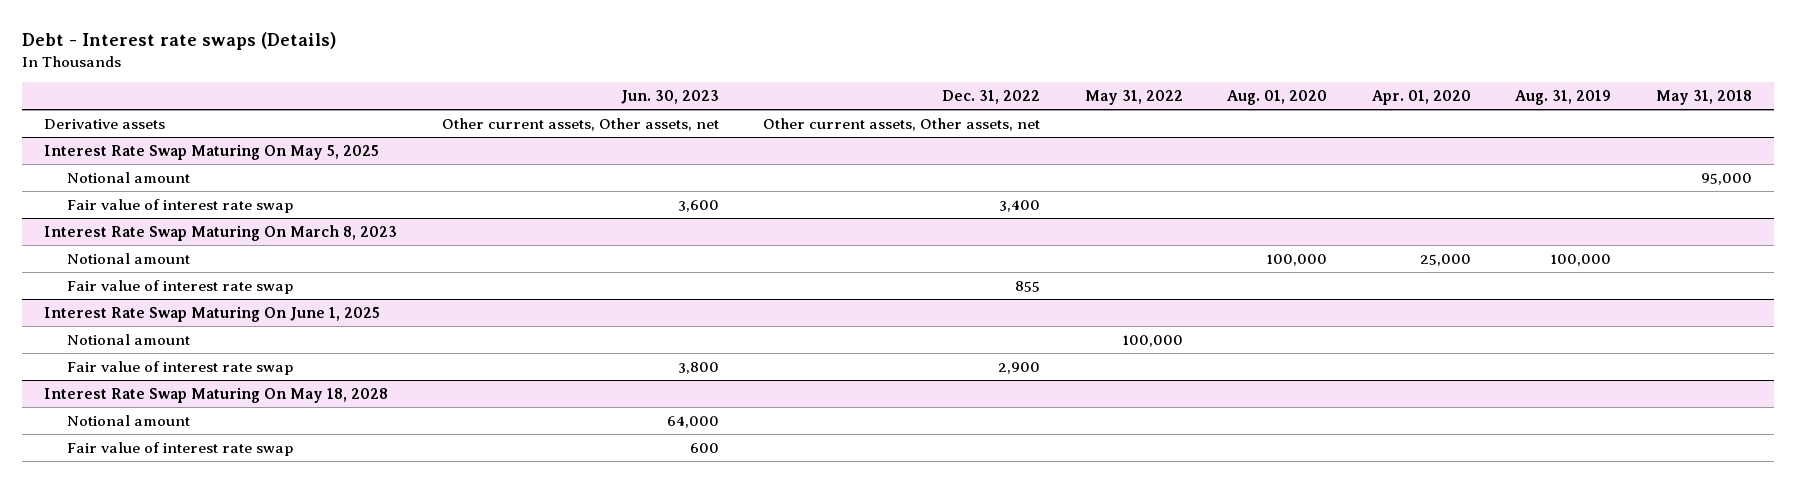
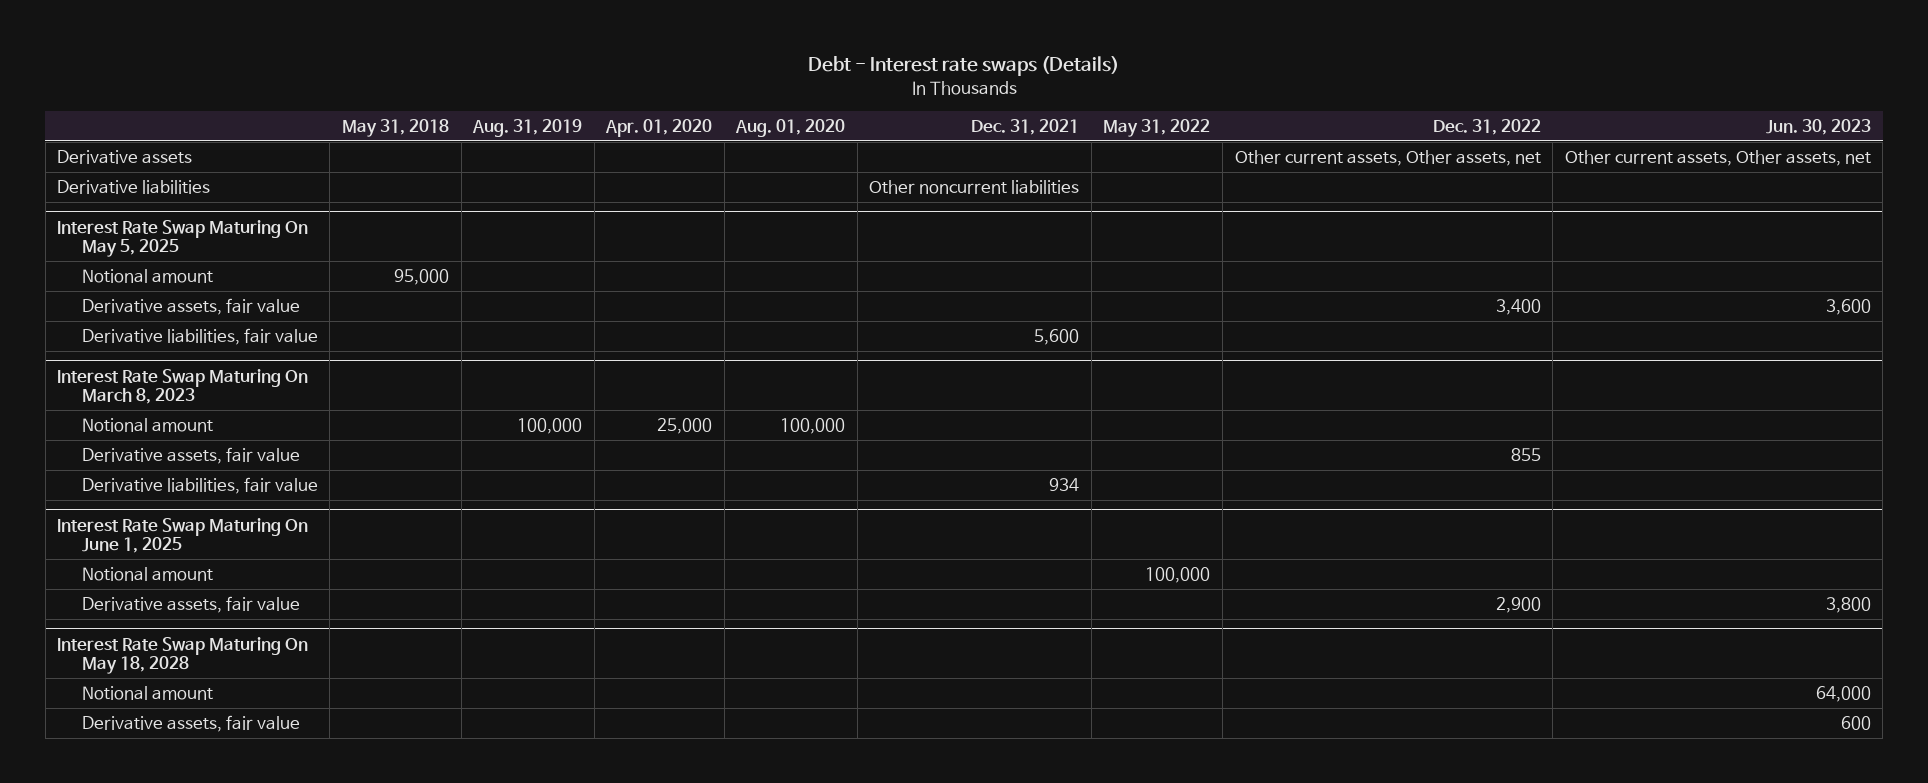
none -> [971,118,1080,135] Dec. 31, 2021
none -> [57,180,211,195] Derivative liabilities
[66,198,294,213] Fair value of interest rate swap -> [81,298,300,316] Derivative assets, fair value
none -> [81,328,318,346] Derivative liabilities, fair value
[66,279,294,294] Fair value of interest rate swap -> [81,447,300,465] Derivative assets, fair value
none -> [81,477,318,495] Derivative liabilities, fair value
[66,360,294,375] Fair value of interest rate swap -> [81,596,300,614] Derivative assets, fair value
[66,441,294,456] Fair value of interest rate swap -> [81,715,300,733] Derivative assets, fair value

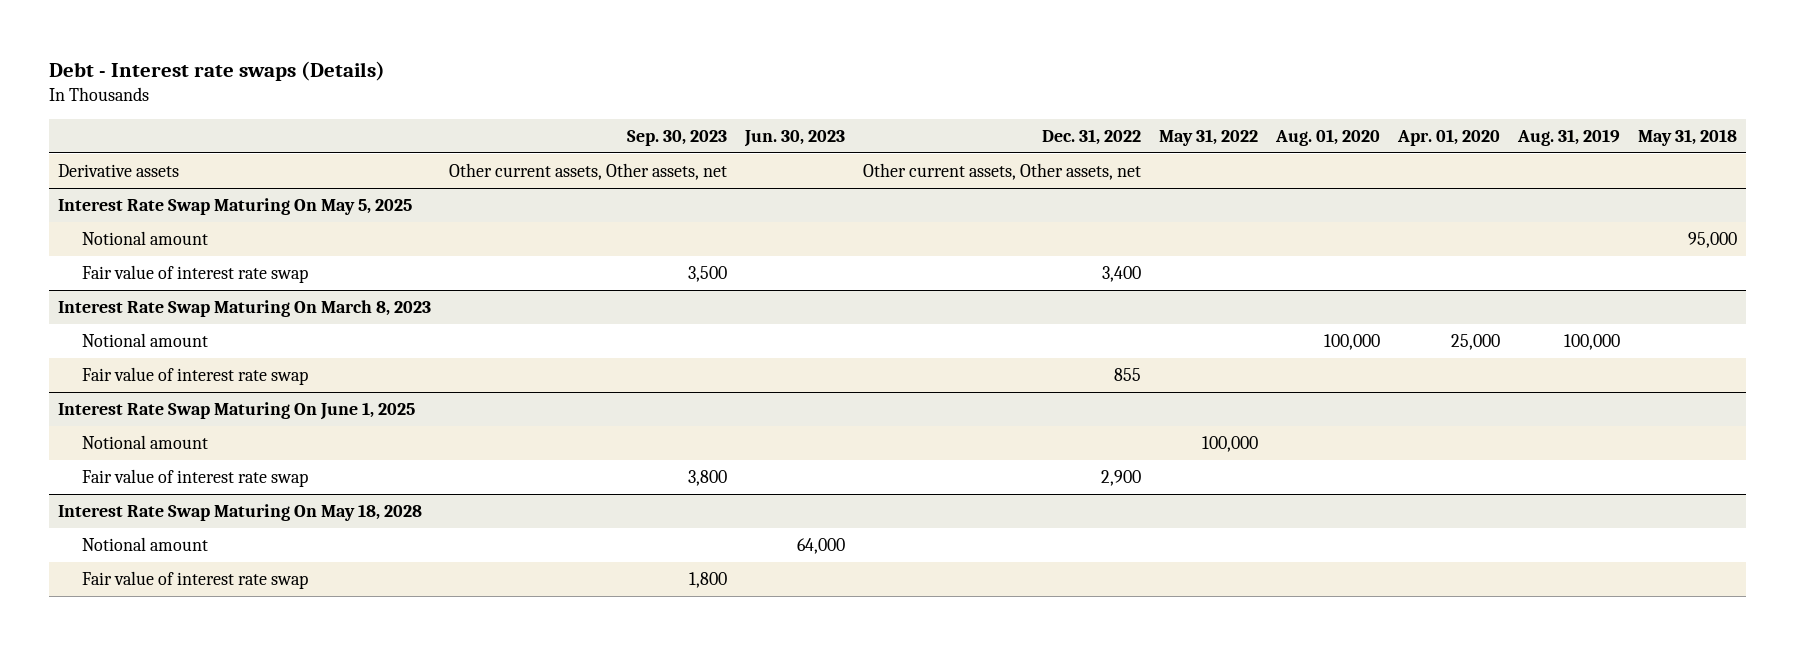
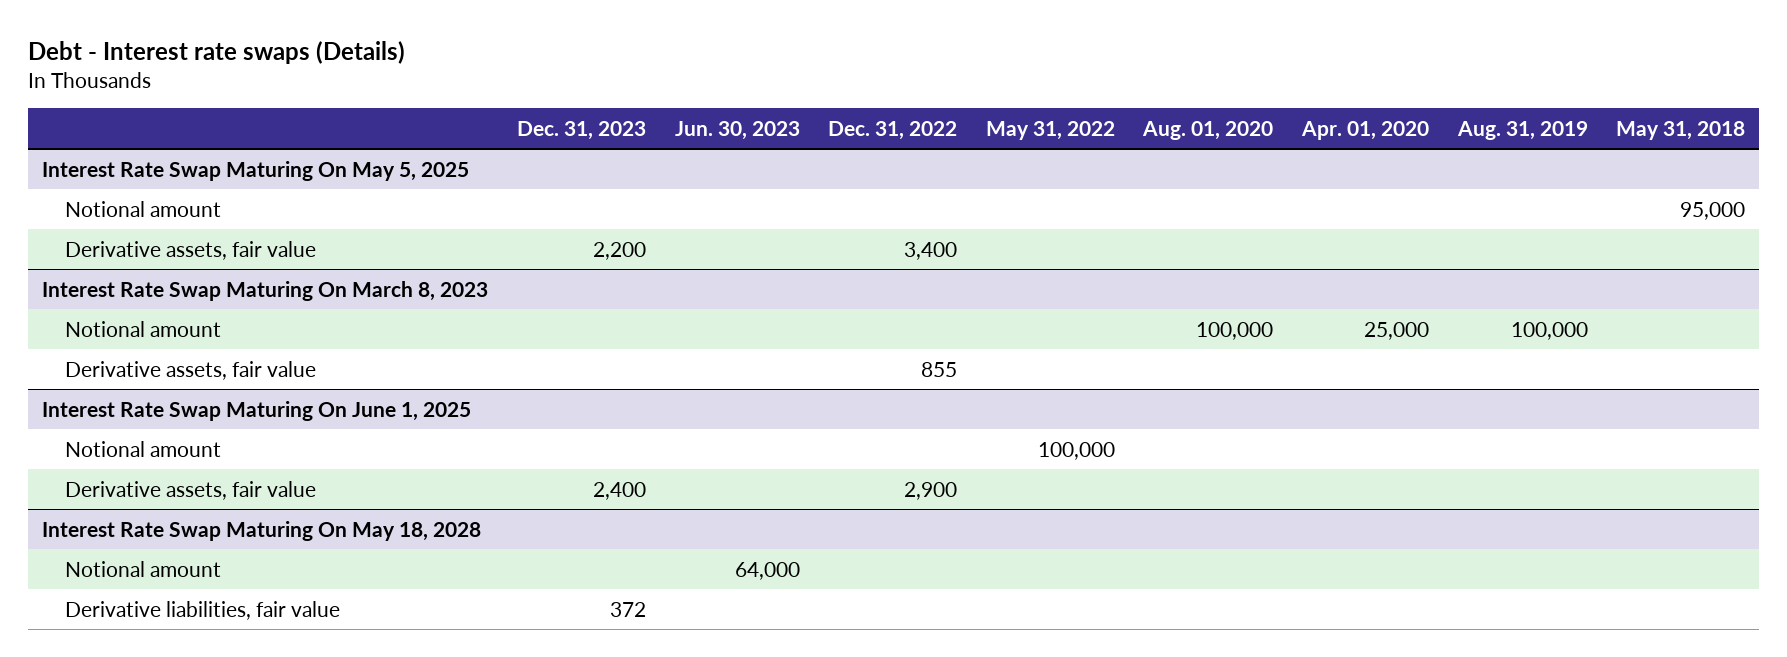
[627,129,728,146] Sep. 30, 2023 -> none
none -> [516,120,646,140] Dec. 31, 2023
[58,163,180,177] Derivative assets -> none
[82,264,309,283] Fair value of interest rate swap -> [64,240,316,260] Derivative assets, fair value
[82,366,309,385] Fair value of interest rate swap -> [64,360,316,380] Derivative assets, fair value
[82,468,309,487] Fair value of interest rate swap -> [64,480,316,500] Derivative assets, fair value
[82,570,309,589] Fair value of interest rate swap -> none
none -> [64,600,340,620] Derivative liabilities, fair value

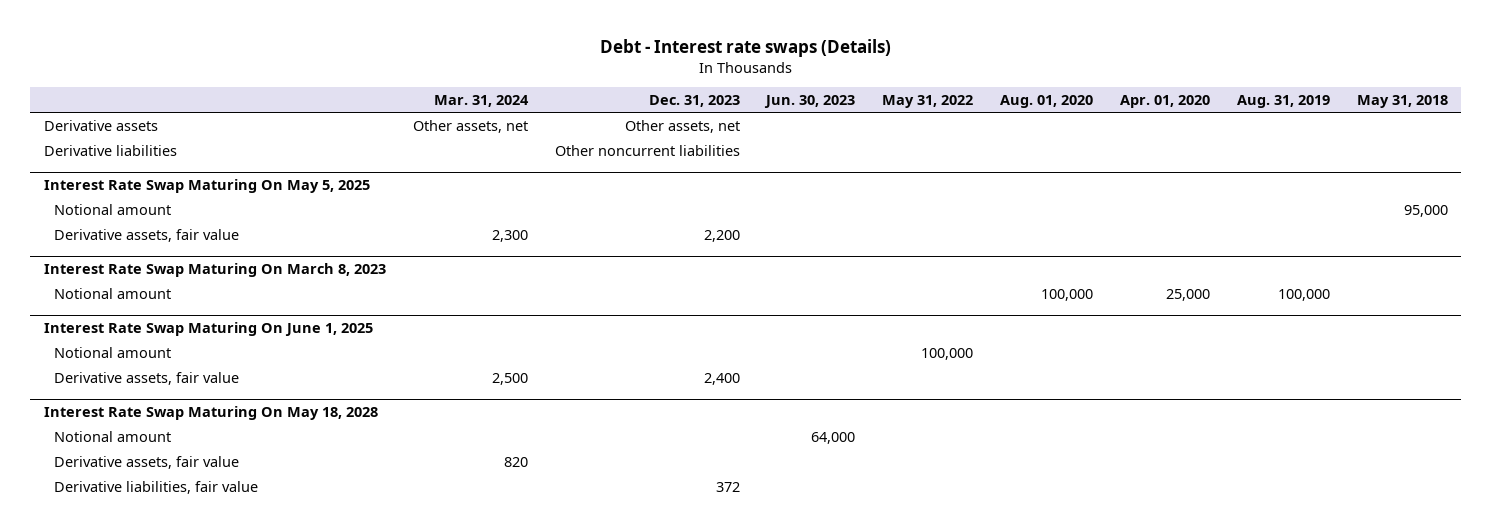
[828,120,958,140] Dec. 31, 2022 -> none
none -> [433,94,529,107] Mar. 31, 2024
none -> [43,119,158,131] Derivative assets
none -> [43,144,177,156] Derivative liabilities
[64,360,316,380] Derivative assets, fair value -> none
none -> [54,455,240,469] Derivative assets, fair value

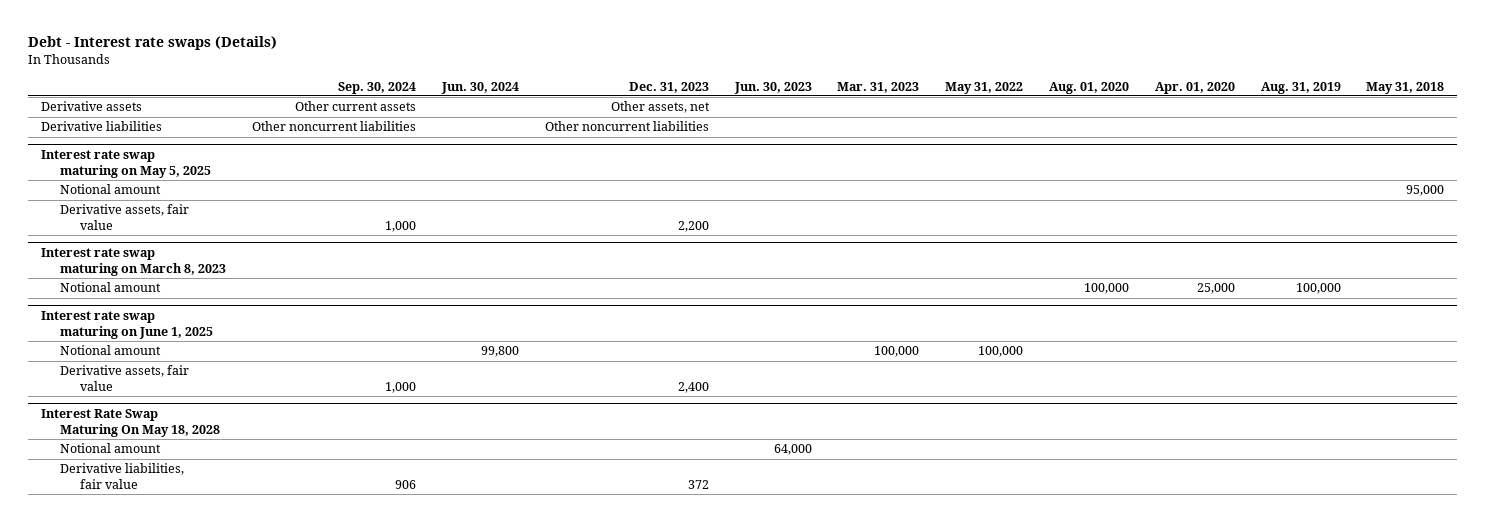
[433,94,529,107] Mar. 31, 2024 -> none
none -> [338,81,417,94] Sep. 30, 2024
none -> [441,81,520,94] Jun. 30, 2024
none -> [837,81,920,93] Mar. 31, 2023
[43,178,370,193] Interest Rate Swap Maturing On May 5, 2025 -> [41,150,212,178] Interest rate swap maturing on May 5, 2025
[43,262,386,277] Interest Rate Swap Maturing On March 8, 2023 -> [41,248,227,276] Interest rate swap maturing on March 8, 2023
[43,321,373,336] Interest Rate Swap Maturing On June 1, 2025 -> [41,311,214,339] Interest rate swap maturing on June 1, 2025
[54,455,240,469] Derivative assets, fair value -> none

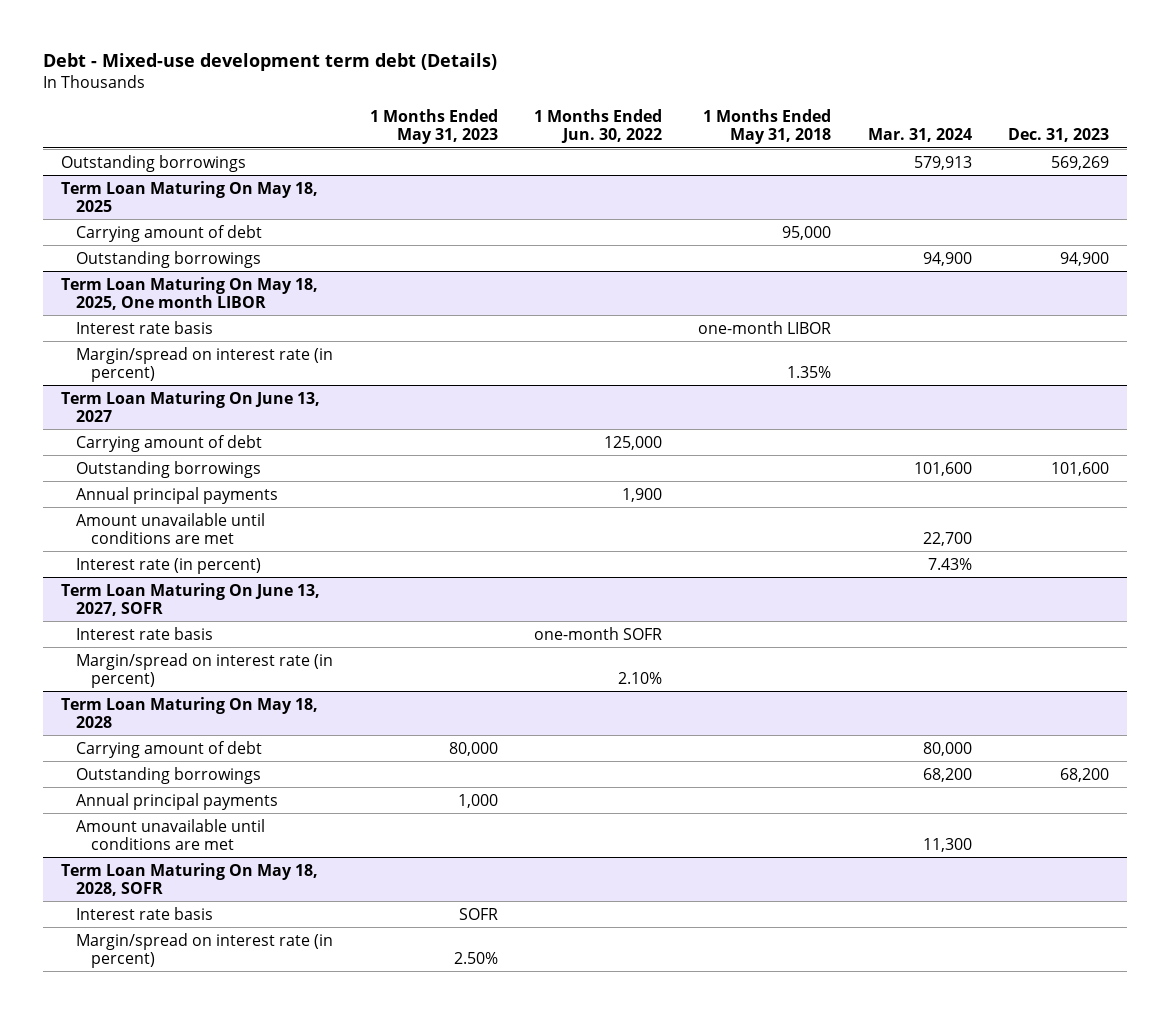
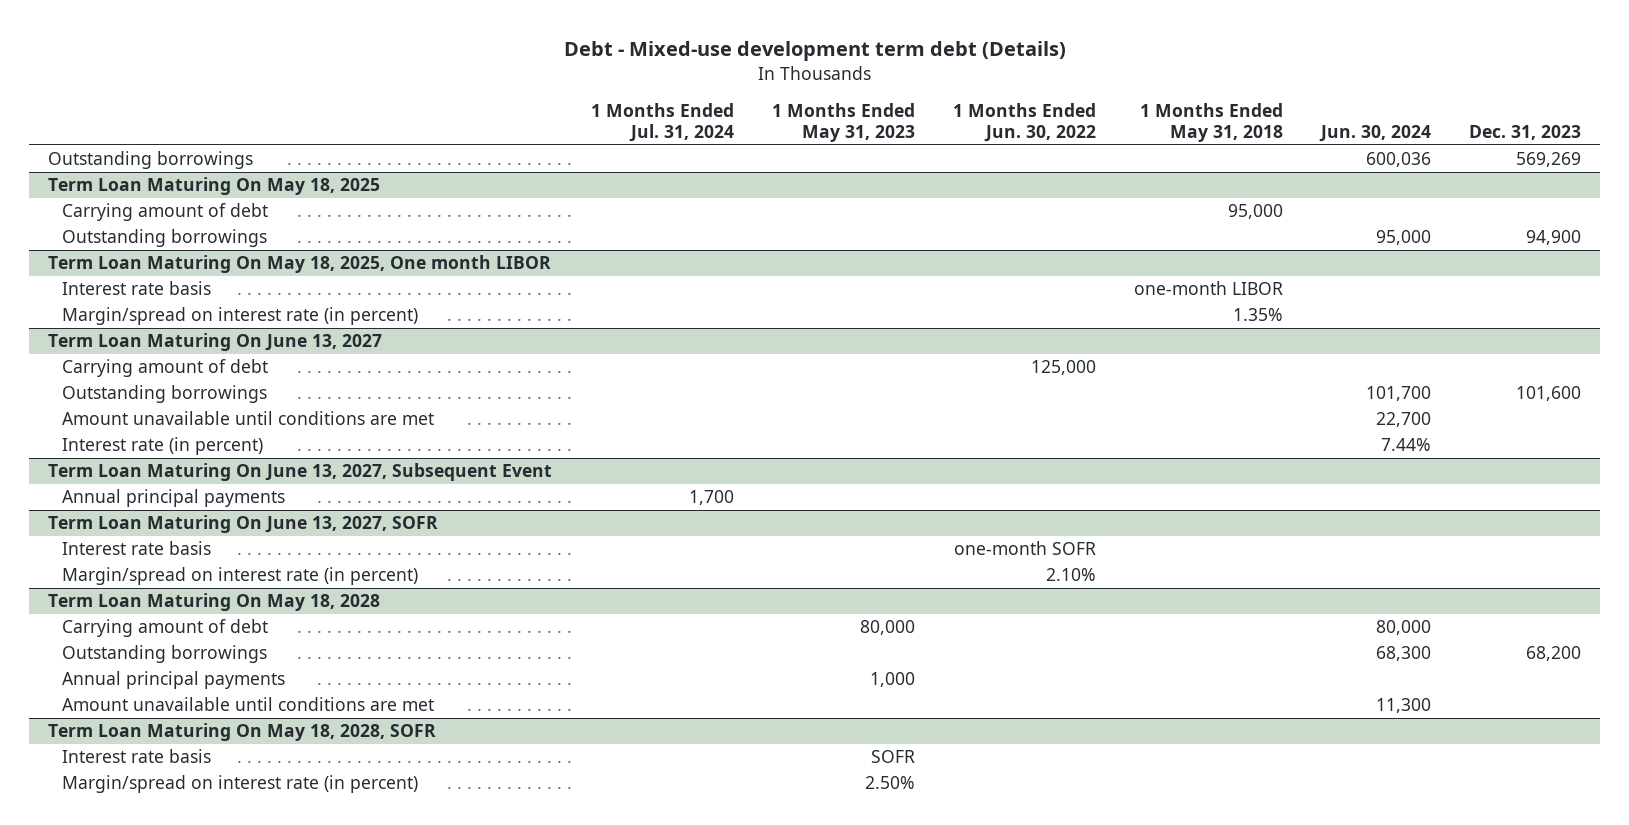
[867,128,972,143] Mar. 31, 2024 -> none
none -> [590,102,734,142] 1 Months Ended Jul. 31, 2024
none -> [1318,124,1431,142] Jun. 30, 2024
[76,486,279,504] Annual principal payments -> none
none -> [48,463,553,482] Term Loan Maturing On June 13, 2027, Subsequent Event
none -> [62,489,286,508] Annual principal payments

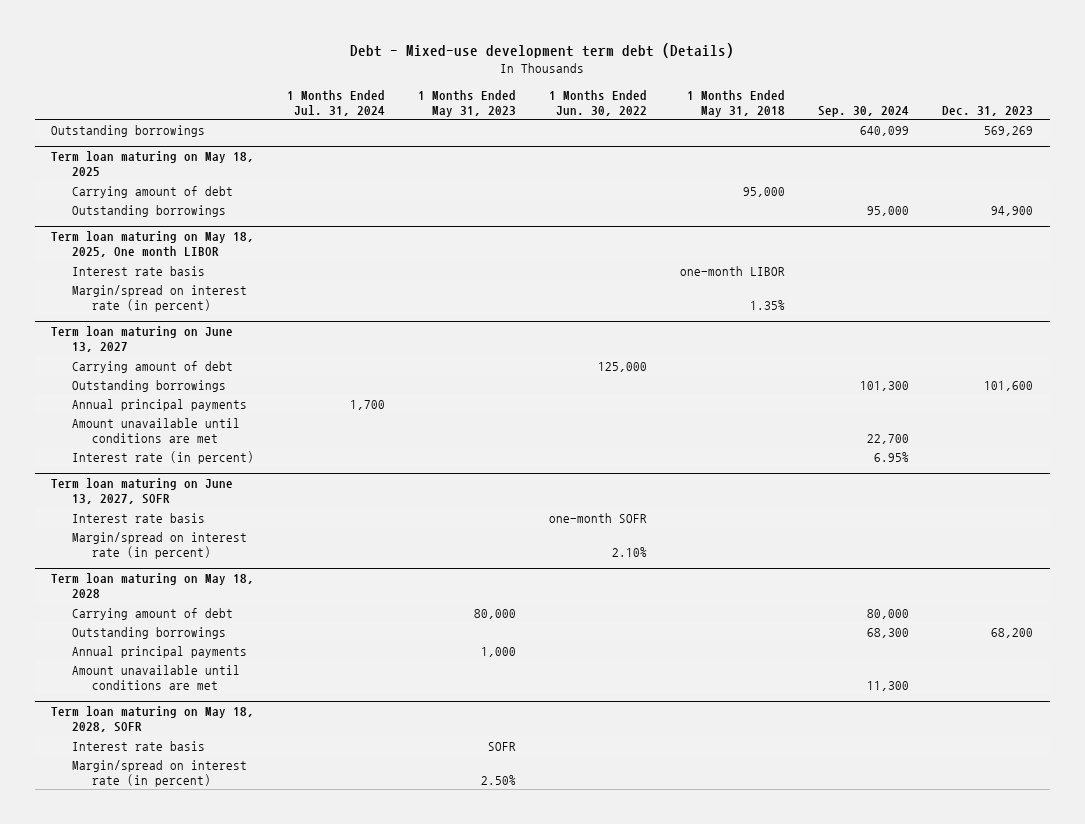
[1318,124,1431,142] Jun. 30, 2024 -> none
none -> [818,105,910,117] Sep. 30, 2024
[48,177,381,196] Term Loan Maturing On May 18, 2025 -> [51,151,255,177] Term loan maturing on May 18, 2025
[48,255,552,274] Term Loan Maturing On May 18, 2025, One month LIBOR -> [51,231,255,258] Term loan maturing on May 18, 2025, One month LIBOR
[48,333,383,352] Term Loan Maturing On June 13, 2027 -> [51,326,234,353] Term loan maturing on June 13, 2027
none -> [71,398,247,411] Annual principal payments
[48,463,553,482] Term Loan Maturing On June 13, 2027, Subsequent Event -> none
[62,489,286,508] Annual principal payments -> none
[48,515,439,534] Term Loan Maturing On June 13, 2027, SOFR -> [51,478,234,505] Term loan maturing on June 13, 2027, SOFR
[48,593,381,612] Term Loan Maturing On May 18, 2028 -> [51,573,255,599] Term loan maturing on May 18, 2028
[48,723,437,742] Term Loan Maturing On May 18, 2028, SOFR -> [51,706,255,733] Term loan maturing on May 18, 2028, SOFR

